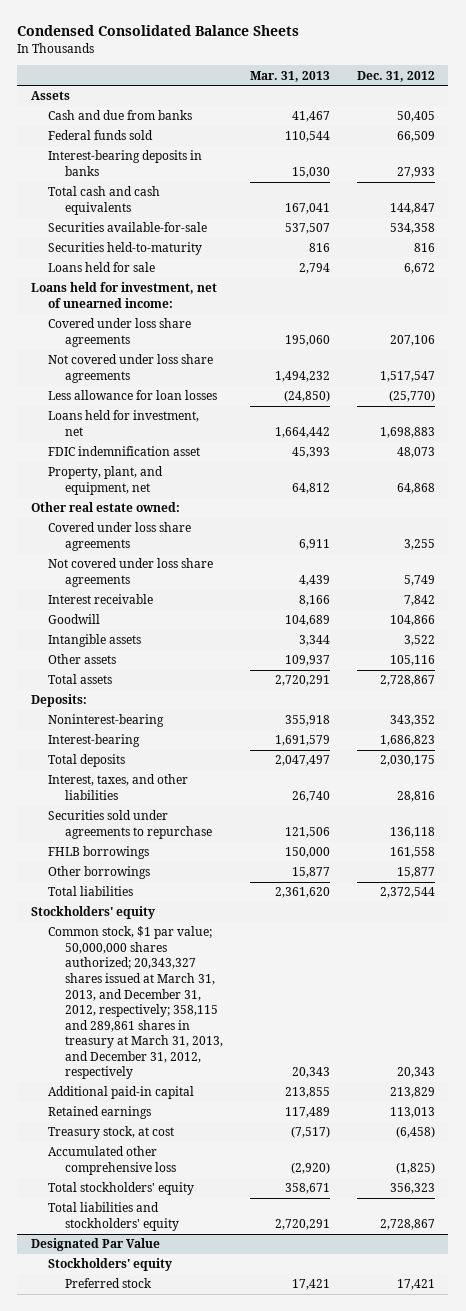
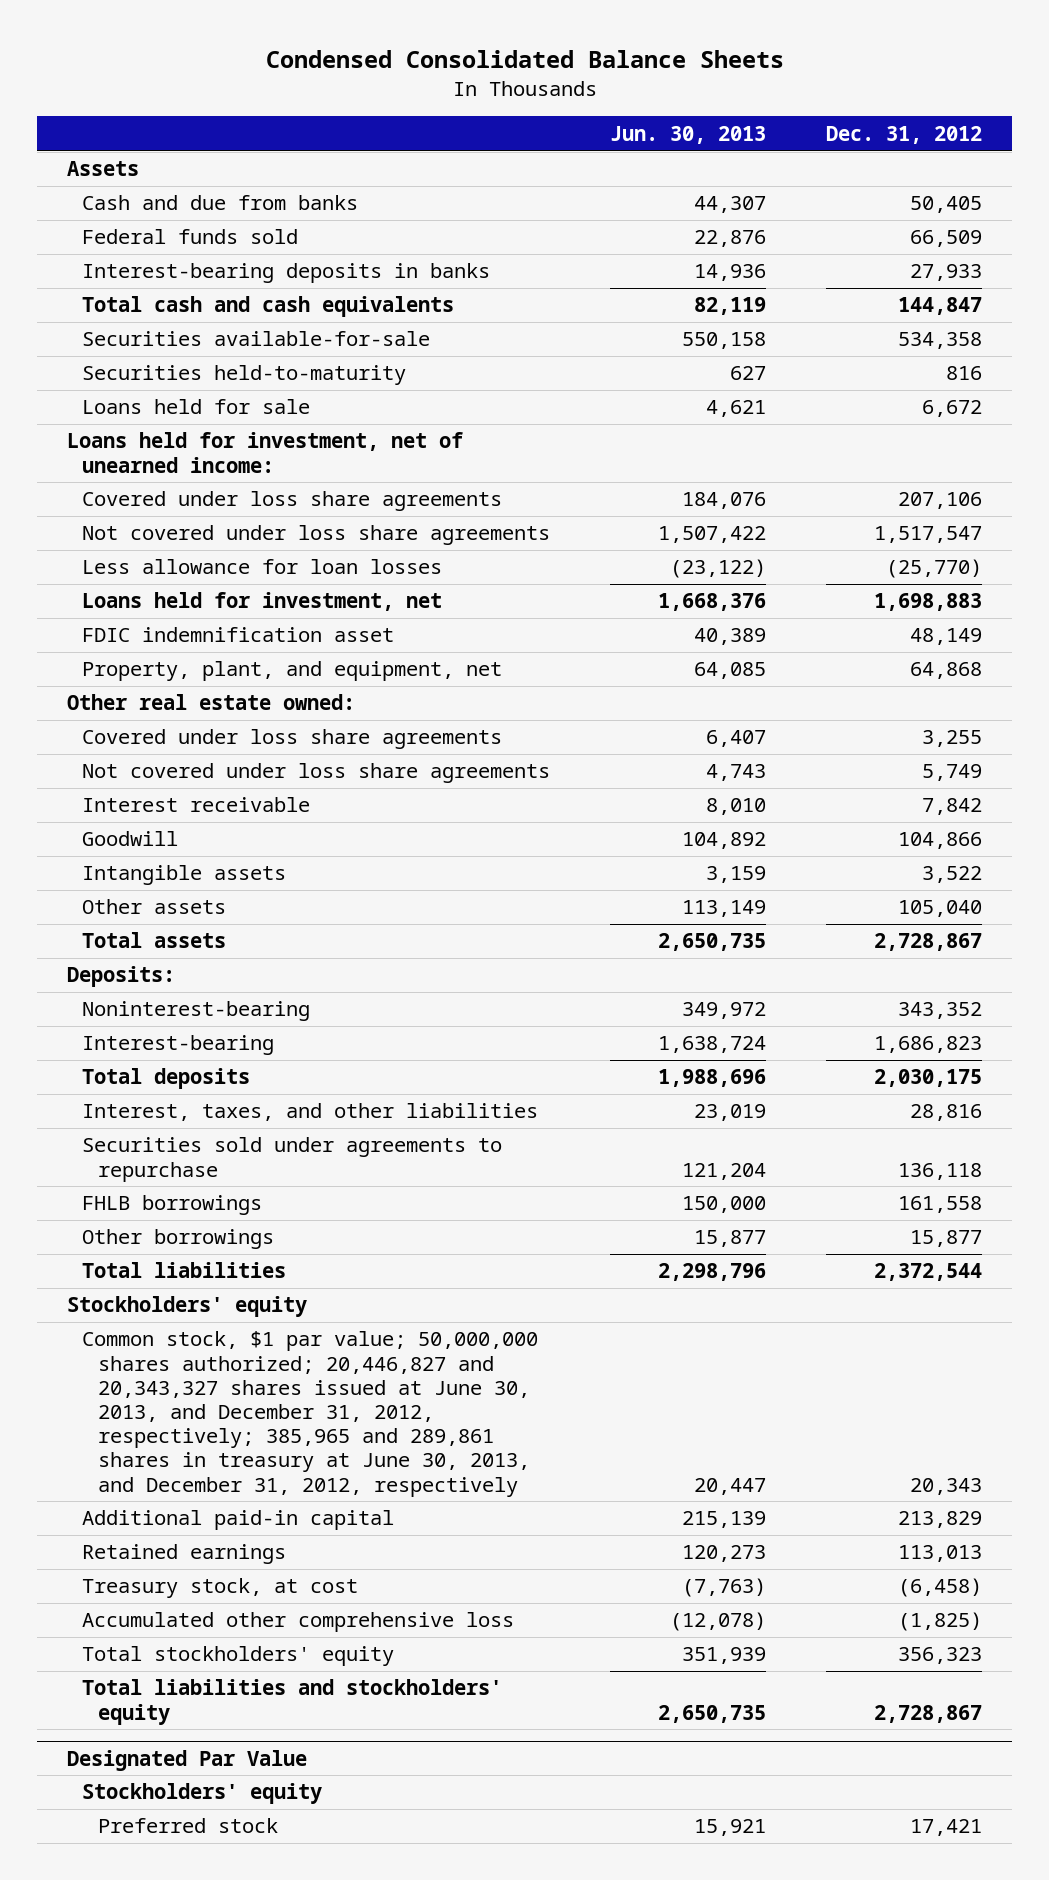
[249,70,330,82] Mar. 31, 2013 -> none
none -> [610,125,767,144] Jun. 30, 2013
[396,447,435,459] 48,073 -> [910,628,983,646] 48,149
[389,655,435,667] 105,116 -> [898,900,983,918] 105,040
[47,926,223,1080] Common stock, $1 par value; 50,000,000 shares authorized; 20,343,327 shares issued at March 31, 2013, and December 31, 2012, respectively; 358,115 and 289,861 shares in treasury at March 31, 2013, and December 31, 2012, respectively -> [82,1331,539,1497] Common stock, $1 par value; 50,000,000 shares authorized; 20,446,827 and 20,343,327 shares issued at June 30, 2013, and December 31, 2012, respectively; 385,965 and 289,861 shares in treasury at June 30, 2013, and December 31, 2012, respectively

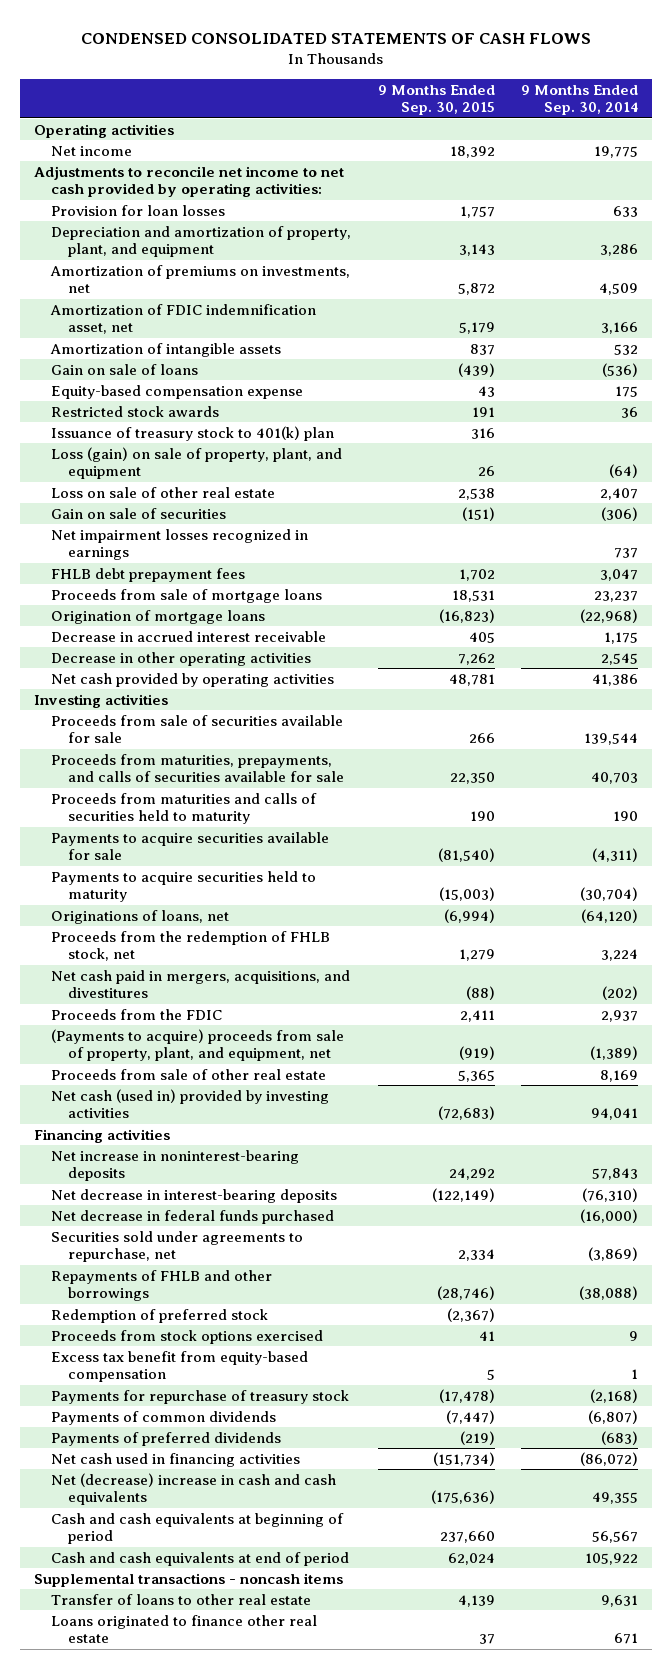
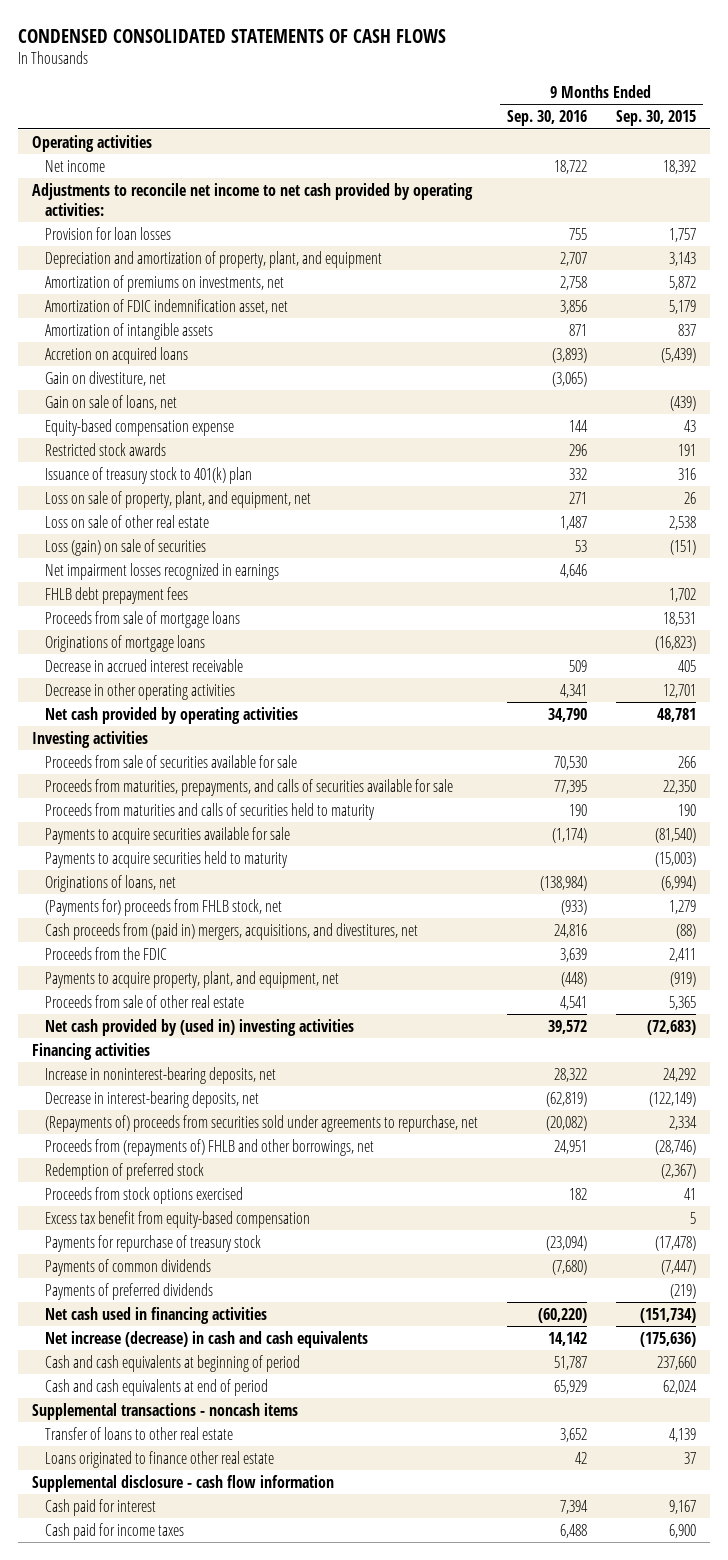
[521,84,639,116] 9 Months Ended Sep. 30, 2014 -> none
none -> [506,110,587,127] Sep. 30, 2016
none -> [45,346,189,364] Accretion on acquired loans
none -> [45,370,167,386] Gain on divestiture, net
[50,363,198,375] Gain on sale of loans -> [45,394,178,410] Gain on sale of loans, net
[50,446,342,480] Loss (gain) on sale of property, plant, and equipment -> [45,490,312,508] Loss on sale of property, plant, and equipment, net
[50,507,226,519] Gain on sale of securities -> [45,538,207,556] Loss (gain) on sale of securities
[50,609,265,624] Origination of mortgage loans -> [45,634,206,652] Originations of mortgage loans
[457,652,495,665] 7,262 -> [662,683,696,698] 12,701
[50,930,330,962] Proceeds from the redemption of FHLB stock, net -> [45,898,283,916] (Payments for) proceeds from FHLB stock, net
[50,969,350,999] Net cash paid in mergers, acquisitions, and divestitures -> [45,922,419,940] Cash proceeds from (paid in) mergers, acquisitions, and divestitures, net
[50,1028,344,1062] (Payments to acquire) proceeds from sale of property, plant, and equipment, net -> [45,970,340,988] Payments to acquire property, plant, and equipment, net
[50,1088,329,1119] Net cash (used in) provided by investing activities -> [45,1018,355,1036] Net cash provided by (used in) investing activities
[50,1209,334,1224] Net decrease in federal funds purchased -> none
[50,1149,299,1182] Net increase in noninterest-bearing deposits -> [45,1066,277,1084] Increase in noninterest-bearing deposits, net
[50,1188,337,1203] Net decrease in interest-bearing deposits -> [45,1090,260,1108] Decrease in interest-bearing deposits, net
[50,1230,303,1263] Securities sold under agreements to repurchase, net -> [45,1114,479,1132] (Repayments of) proceeds from securities sold under agreements to repurchase, net
[50,1269,272,1302] Repayments of FHLB and other borrowings -> [45,1138,375,1156] Proceeds from (repayments of) FHLB and other borrowings, net
[50,1472,336,1506] Net (decrease) increase in cash and cash equivalents -> [45,1330,369,1348] Net increase (decrease) in cash and cash equivalents
none -> [32,1474,335,1492] Supplemental disclosure - cash flow information
none -> [45,1498,157,1516] Cash paid for interest
none -> [45,1522,185,1540] Cash paid for income taxes

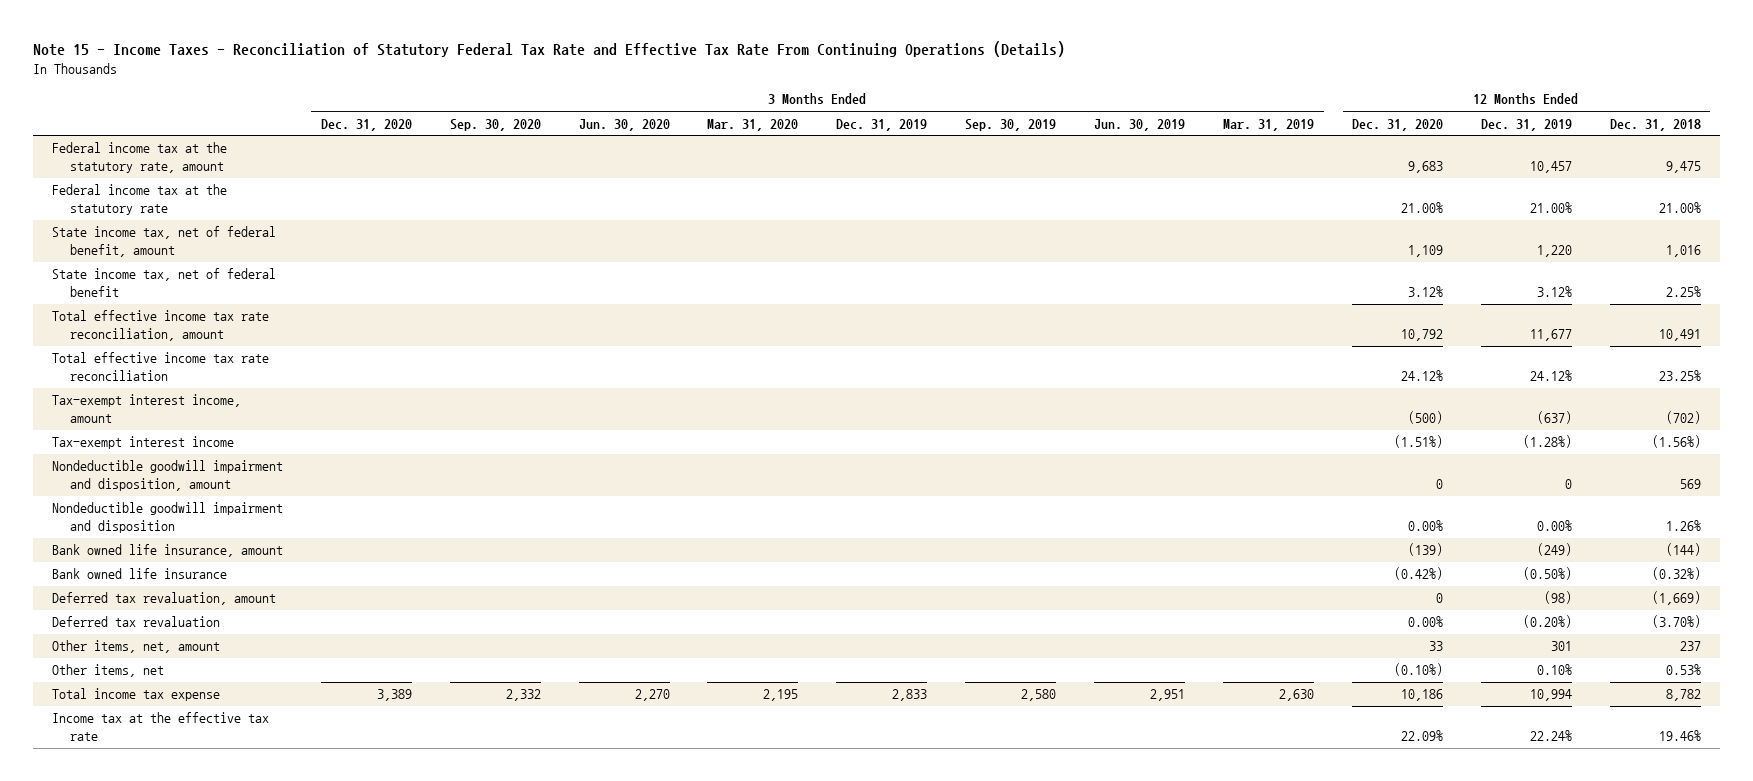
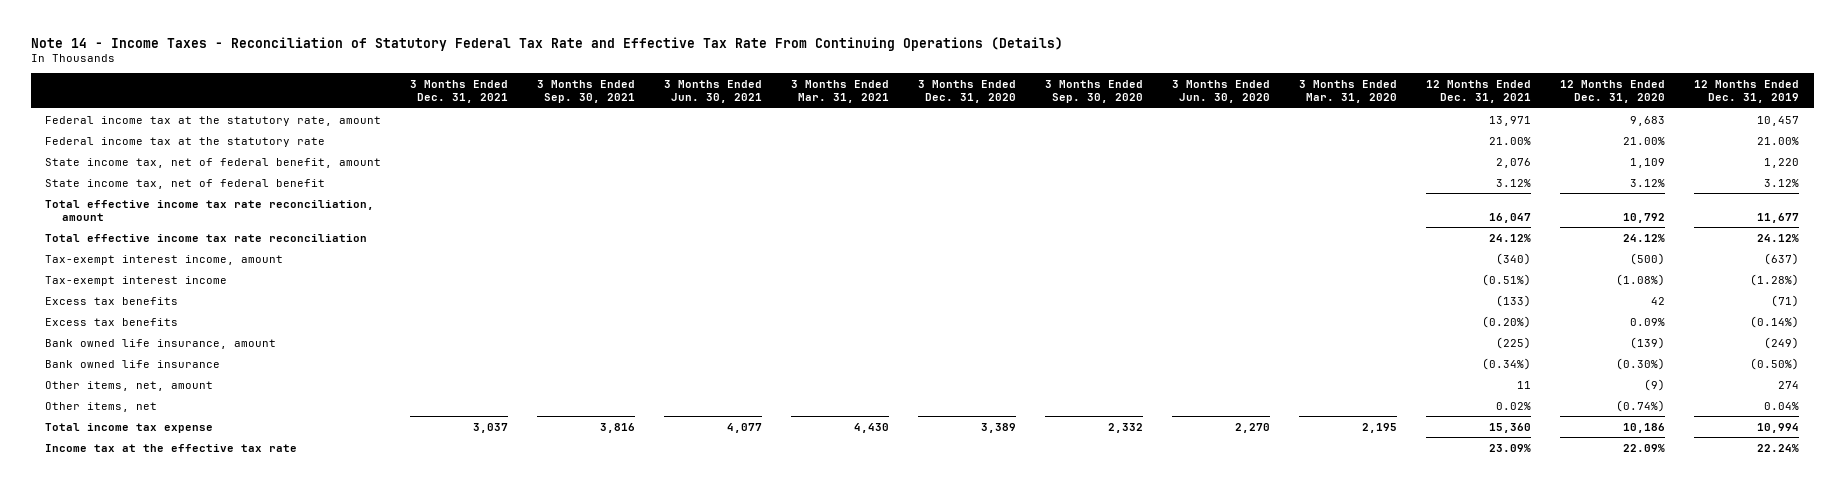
[32,41,1065,58] Note 15 - Income Taxes - Reconciliation of Statutory Federal Tax Rate and Effective Tax Rate From Continuing Operations (Details) -> [30,36,1063,51] Note 14 - Income Taxes - Reconciliation of Statutory Federal Tax Rate and Effective Tax Rate From Continuing Operations (Details)
[836,118,928,131] Dec. 31, 2019 -> none
[965,118,1057,131] Sep. 30, 2019 -> none
[1094,118,1186,131] Jun. 30, 2019 -> none
[1223,118,1315,131] Mar. 31, 2019 -> none
[1609,118,1701,131] Dec. 31, 2018 -> none
none -> [410,79,509,104] 3 Months Ended Dec. 31, 2021
none -> [537,79,636,104] 3 Months Ended Sep. 30, 2021
none -> [664,79,763,104] 3 Months Ended Jun. 30, 2021
none -> [791,79,890,104] 3 Months Ended Mar. 31, 2021
none -> [1426,79,1532,104] 12 Months Ended Dec. 31, 2021
[51,460,283,492] Nondeductible goodwill impairment and disposition, amount -> none
[51,502,283,534] Nondeductible goodwill impairment and disposition -> none
[1394,435,1444,449] (1.51%) -> [1616,273,1666,286] (1.08%)
none -> [45,296,179,305] Excess tax benefits
none -> [45,317,179,326] Excess tax benefits
[51,592,276,606] Deferred tax revaluation, amount -> none
[51,616,220,628] Deferred tax revaluation -> none
[1394,567,1444,581] (0.42%) -> [1616,357,1666,370] (0.30%)
[1429,641,1444,652] 33 -> [1644,378,1666,391] (9)
[1550,641,1572,652] 301 -> [1778,380,1800,389] 274
[1394,663,1444,677] (0.10%) -> [1616,399,1666,412] (0.74%)
[1536,664,1572,676] 0.10% -> [1764,401,1800,410] 0.04%

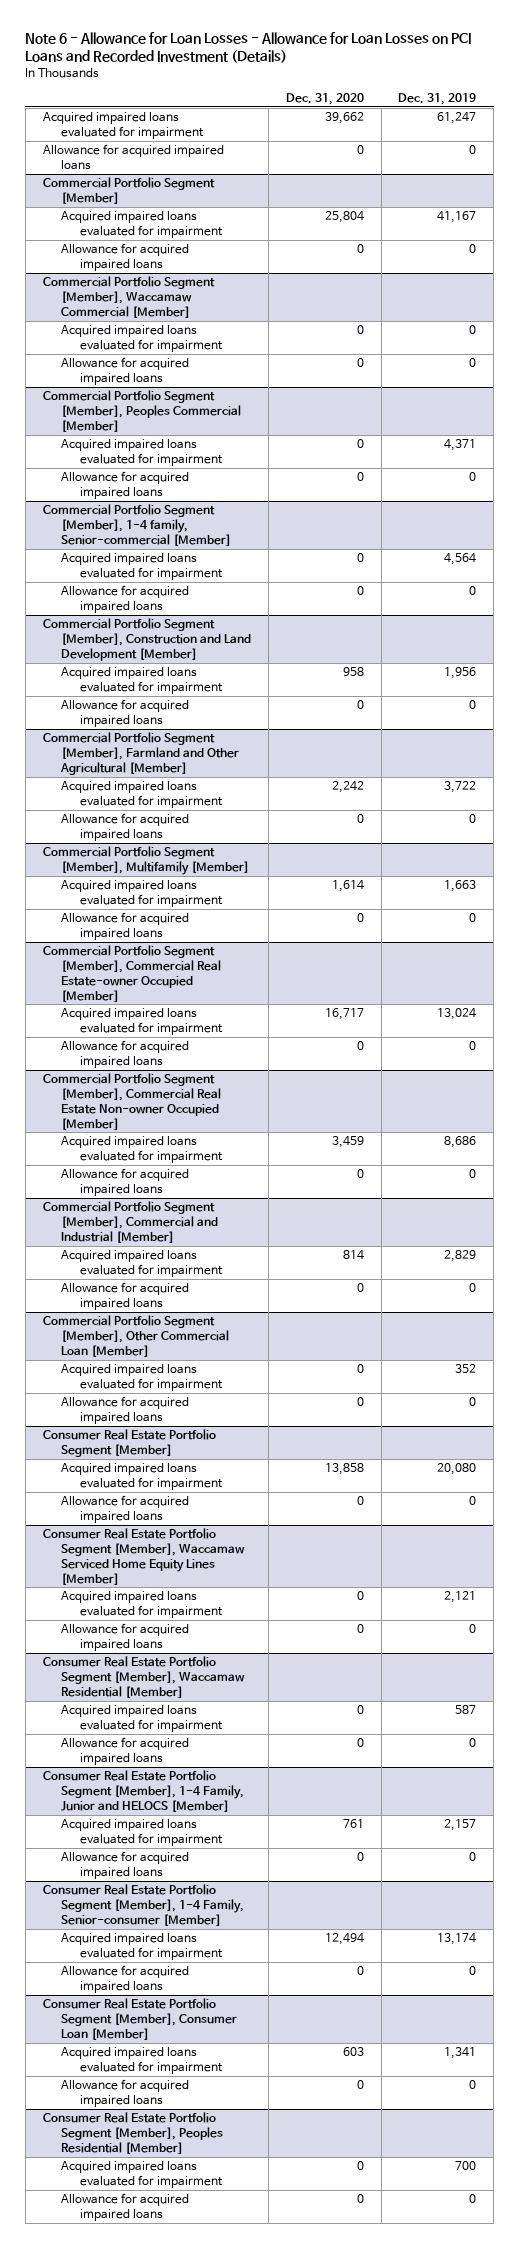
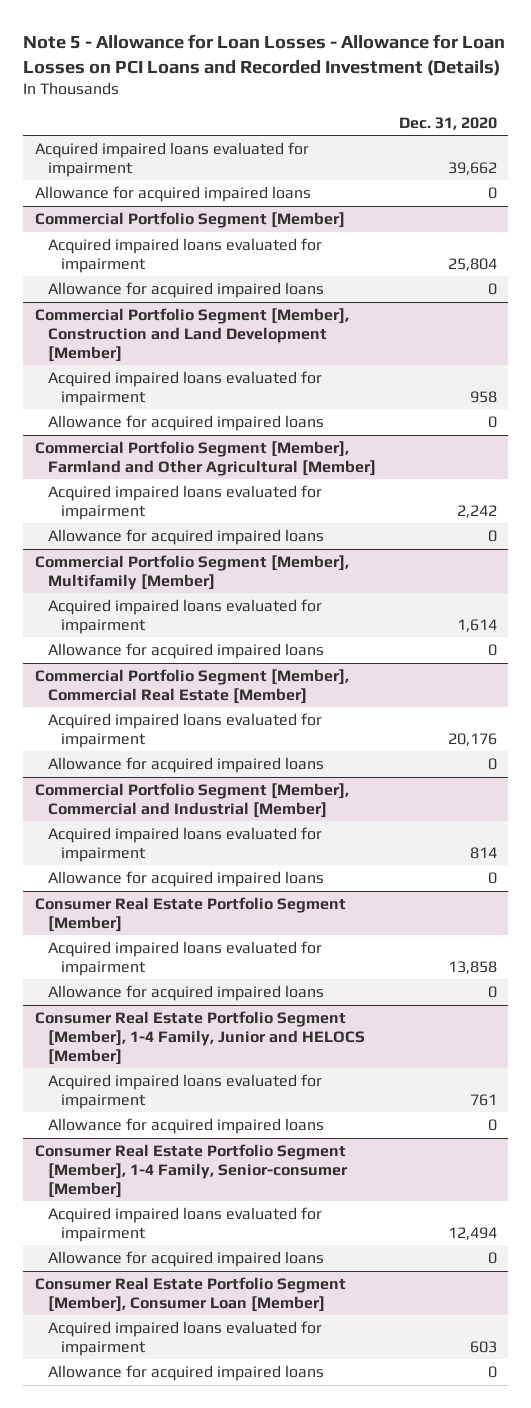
[25,32,472,64] Note 6 - Allowance for Loan Losses - Allowance for Loan Losses on PCI Loans and Recorded Investment (Details) -> [23,33,506,76] Note 5 - Allowance for Loan Losses - Allowance for Loan Losses on PCI Loans and Recorded Investment (Details)
[398,92,477,105] Dec. 31, 2019 -> none
[42,276,215,318] Commercial Portfolio Segment [Member], Waccamaw Commercial [Member] -> none
[61,325,223,352] Acquired impaired loans evaluated for impairment -> none
[61,357,190,385] Allowance for acquired impaired loans -> none
[42,390,242,432] Commercial Portfolio Segment [Member], Peoples Commercial [Member] -> none
[61,439,223,466] Acquired impaired loans evaluated for impairment -> none
[61,471,190,499] Allowance for acquired impaired loans -> none
[42,504,232,546] Commercial Portfolio Segment [Member], 1-4 family, Senior-commercial [Member] -> none
[61,553,223,580] Acquired impaired loans evaluated for impairment -> none
[61,585,190,613] Allowance for acquired impaired loans -> none
[61,1040,190,1068] Allowance for acquired impaired loans -> none
[42,1073,222,1130] Commercial Portfolio Segment [Member], Commercial Real Estate Non-owner Occupied [Member] -> none
[61,1136,223,1163] Acquired impaired loans evaluated for impairment -> none
[42,945,222,1002] Commercial Portfolio Segment [Member], Commercial Real Estate-owner Occupied [Member] -> [34,668,349,704] Commercial Portfolio Segment [Member], Commercial Real Estate [Member]
[324,1008,364,1021] 16,717 -> [447,732,497,746] 20,176
[42,1315,230,1357] Commercial Portfolio Segment [Member], Other Commercial Loan [Member] -> none
[61,1364,223,1391] Acquired impaired loans evaluated for impairment -> none
[61,1396,190,1424] Allowance for acquired impaired loans -> none
[42,1528,246,1585] Consumer Real Estate Portfolio Segment [Member], Waccamaw Serviced Home Equity Lines [Member] -> none
[61,1591,223,1618] Acquired impaired loans evaluated for impairment -> none
[61,1623,190,1651] Allowance for acquired impaired loans -> none
[42,1656,246,1698] Consumer Real Estate Portfolio Segment [Member], Waccamaw Residential [Member] -> none
[61,1705,223,1732] Acquired impaired loans evaluated for impairment -> none
[61,1737,190,1765] Allowance for acquired impaired loans -> none
[42,2112,224,2154] Consumer Real Estate Portfolio Segment [Member], Peoples Residential [Member] -> none
[61,2161,223,2188] Acquired impaired loans evaluated for impairment -> none
[61,2193,190,2221] Allowance for acquired impaired loans -> none

